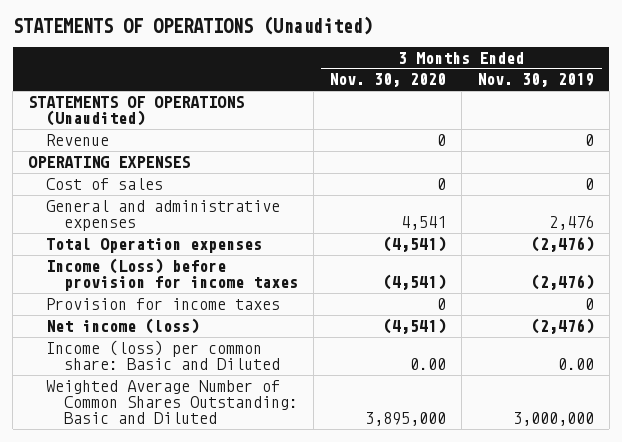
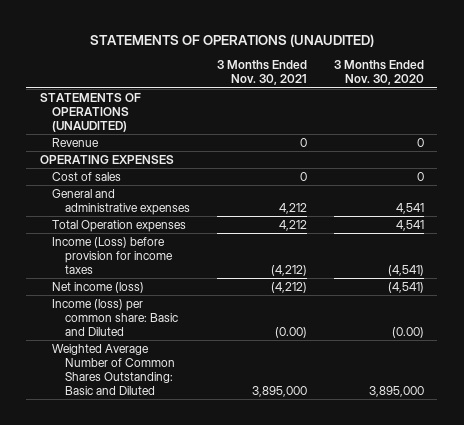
[12,16,373,36] STATEMENTS OF OPERATIONS (Unaudited) -> [89,33,374,47] STATEMENTS OF OPERATIONS (UNAUDITED)
[476,73,594,88] Nov. 30, 2019 -> none
none -> [216,60,307,86] 3 Months Ended Nov. 30, 2021
[28,95,245,127] STATEMENTS OF OPERATIONS (Unaudited) -> [39,93,141,132] STATEMENTS OF OPERATIONS (UNAUDITED)
[382,235,446,252] (4,541) -> [395,220,424,232] 4,541
[45,297,280,310] Provision for income taxes -> none
[409,358,446,371] 0.00 -> [391,326,424,338] (0.00)

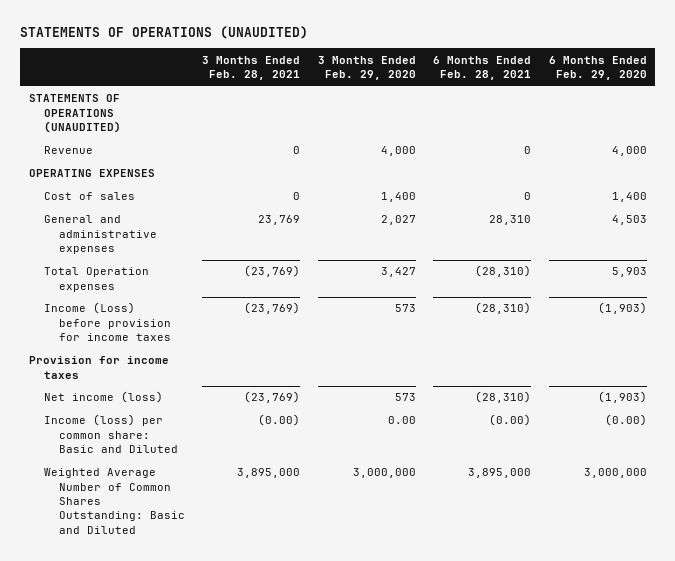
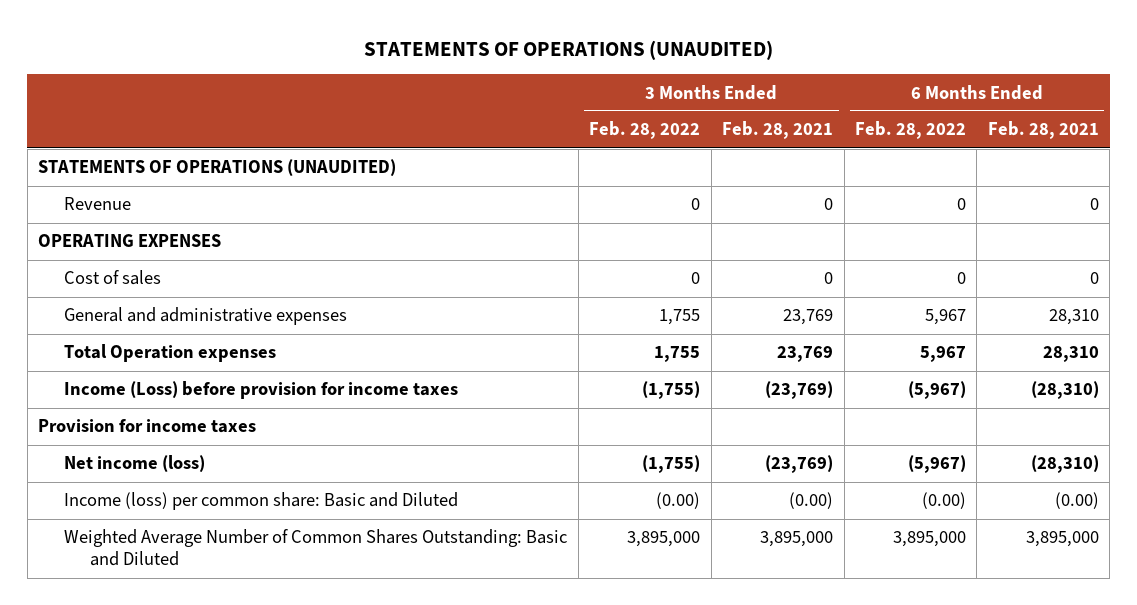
[317,55,416,81] 3 Months Ended Feb. 29, 2020 -> none
[548,55,647,81] 6 Months Ended Feb. 29, 2020 -> none
none -> [589,121,701,140] Feb. 28, 2022
none -> [854,121,966,140] Feb. 28, 2022
[244,265,301,278] (23,769) -> [777,346,834,363] 23,769
[475,265,532,278] (28,310) -> [1042,346,1099,363] 28,310

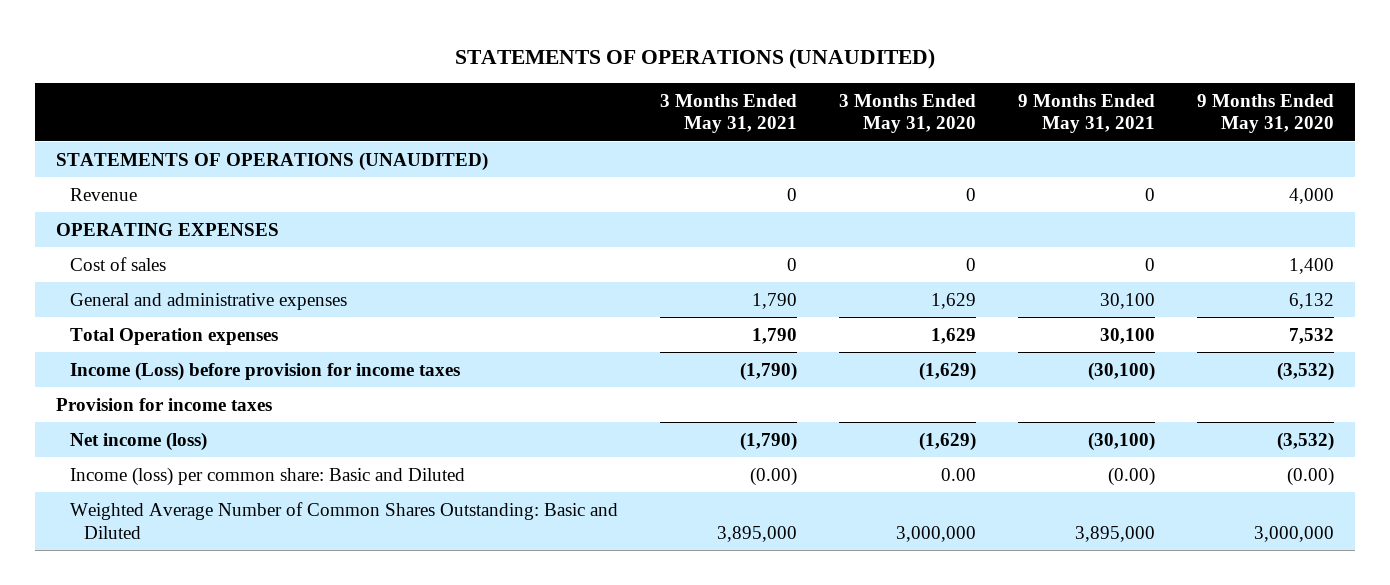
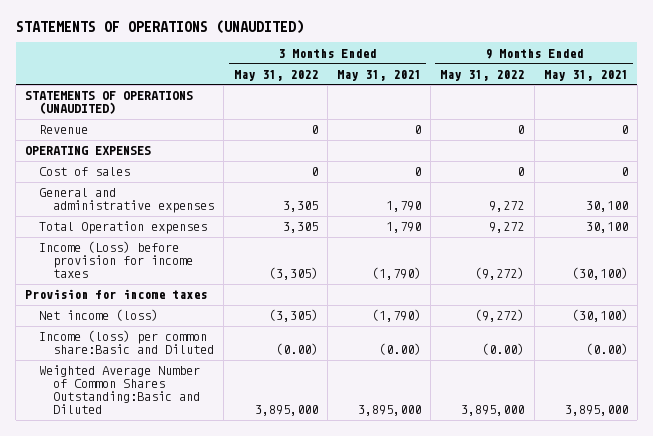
[838,93,976,134] 3 Months Ended May 31, 2020 -> none
[1196,93,1334,134] 9 Months Ended May 31, 2020 -> none
none -> [233,69,318,81] May 31, 2022
none -> [440,69,525,81] May 31, 2022
[69,466,465,486] Income (loss) per common share: Basic and Diluted -> [39,330,215,355] Income (loss) per common share:Basic and Diluted
[69,501,618,539] Weighted Average Number of Common Shares Outstanding: Basic and Diluted -> [39,365,201,415] Weighted Average Number of Common Shares Outstanding:Basic and Diluted

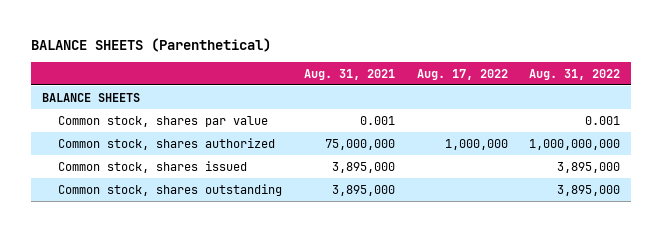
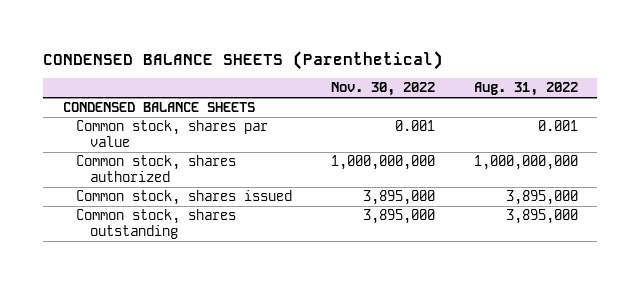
[31,37,272,52] BALANCE SHEETS (Parenthetical) -> [43,50,444,70] CONDENSED BALANCE SHEETS (Parenthetical)
[303,68,395,80] Aug. 31, 2021 -> none
[416,68,508,80] Aug. 17, 2022 -> none
none -> [331,82,436,97] Nov. 30, 2022
[42,92,141,102] BALANCE SHEETS -> [62,102,255,113] CONDENSED BALANCE SHEETS

